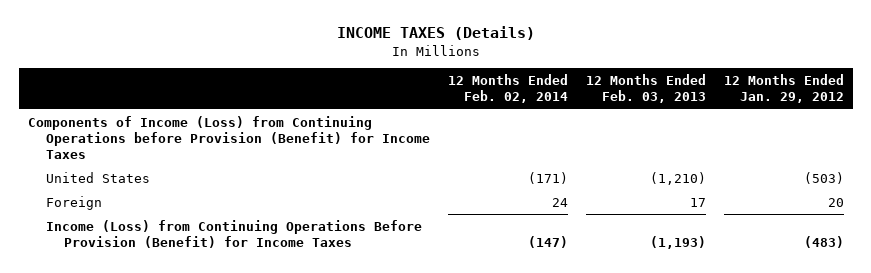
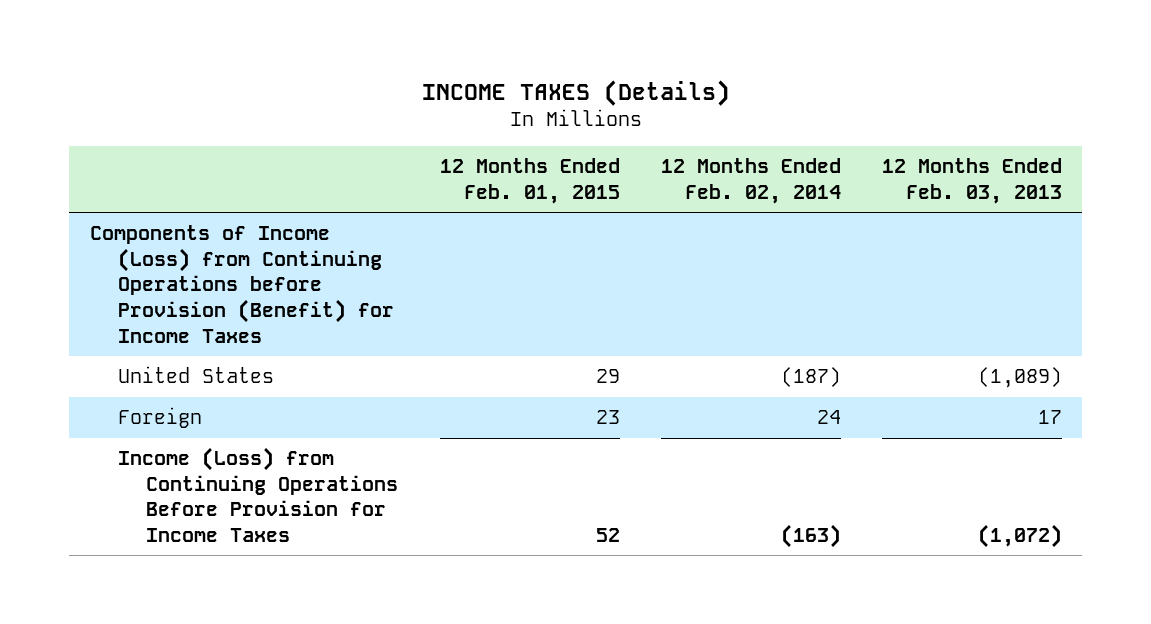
[723,74,844,104] 12 Months Ended Jan. 29, 2012 -> none
none -> [439,158,620,205] 12 Months Ended Feb. 01, 2015
[527,171,568,184] (171) -> [780,367,841,388] (187)
[649,171,706,185] (1,210) -> [977,367,1062,389] (1,089)
[45,219,422,248] Income (Loss) from Continuing Operations Before Provision (Benefit) for Income Taxes -> [118,447,399,543] Income (Loss) from Continuing Operations Before Provision for Income Taxes
[527,235,568,248] (147) -> [780,524,841,549] (163)
[649,235,706,249] (1,193) -> [977,524,1062,549] (1,072)

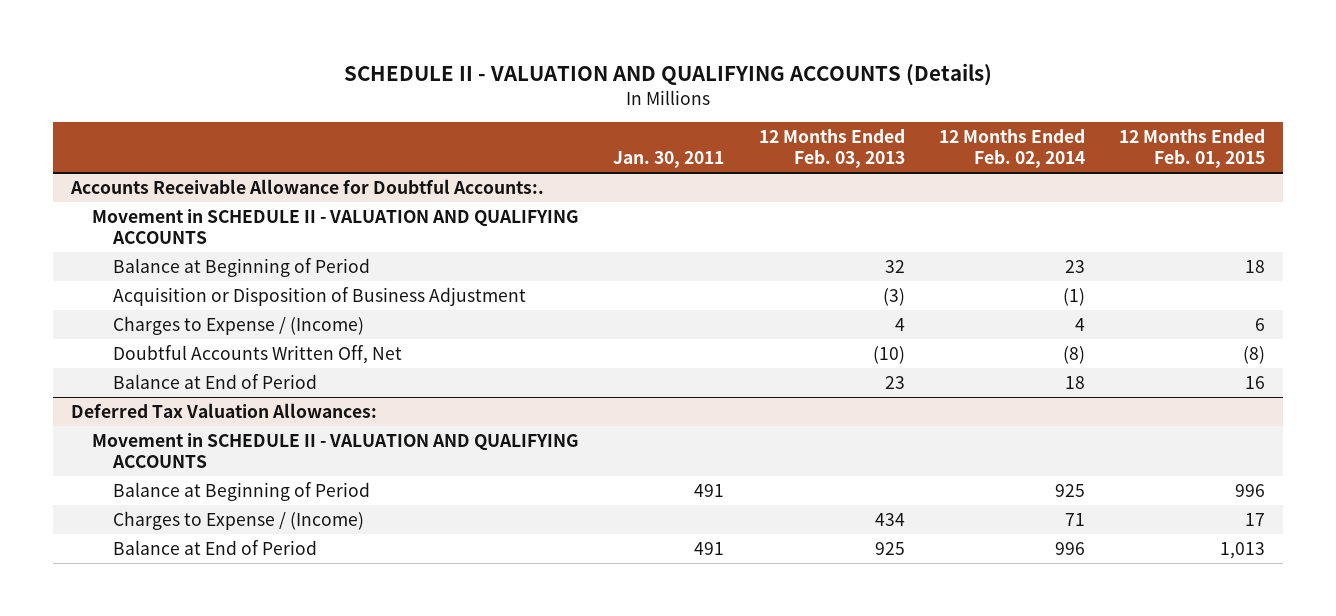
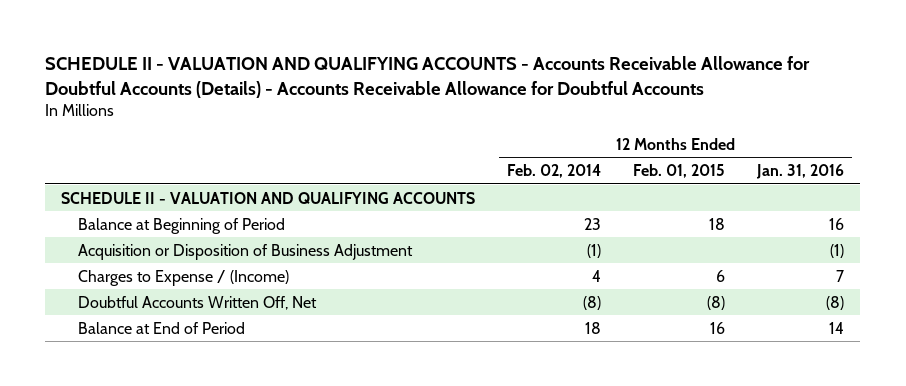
[344,62,993,86] SCHEDULE II - VALUATION AND QUALIFYING ACCOUNTS (Details) -> [45,55,811,98] SCHEDULE II - VALUATION AND QUALIFYING ACCOUNTS - Accounts Receivable Allowance for Doubtful Accounts (Details) - Accounts Receivable Allowance for Doubtful Accounts
[613,150,725,168] Jan. 30, 2011 -> none
[758,129,905,168] 12 Months Ended Feb. 03, 2013 -> none
none -> [756,164,845,180] Jan. 31, 2016
[69,179,544,195] Accounts Receivable Allowance for Doubtful Accounts:. -> none
[91,209,579,244] Movement in SCHEDULE II - VALUATION AND QUALIFYING ACCOUNTS -> [61,191,476,204] SCHEDULE II - VALUATION AND QUALIFYING ACCOUNTS
[70,403,377,419] Deferred Tax Valuation Allowances: -> none
[91,433,579,468] Movement in SCHEDULE II - VALUATION AND QUALIFYING ACCOUNTS -> none
[113,482,371,502] Balance at Beginning of Period -> none
[113,511,365,531] Charges to Expense / (Income) -> none
[113,540,318,556] Balance at End of Period -> none

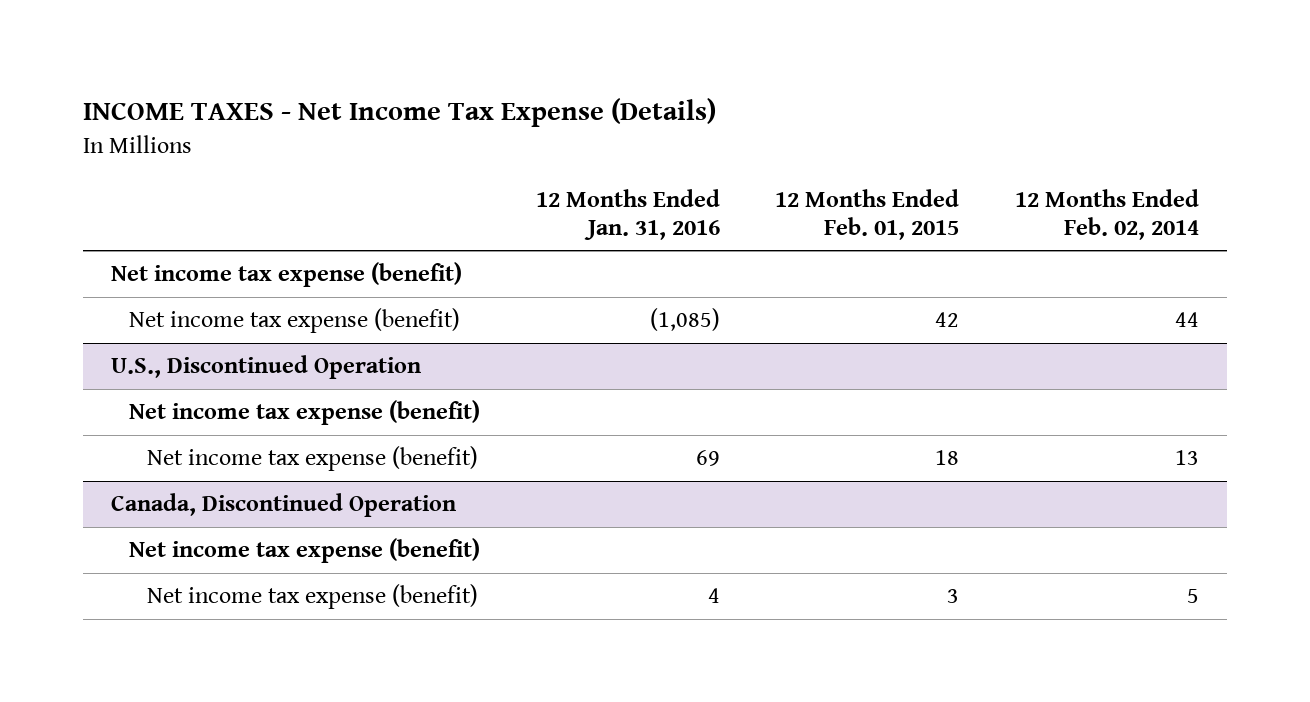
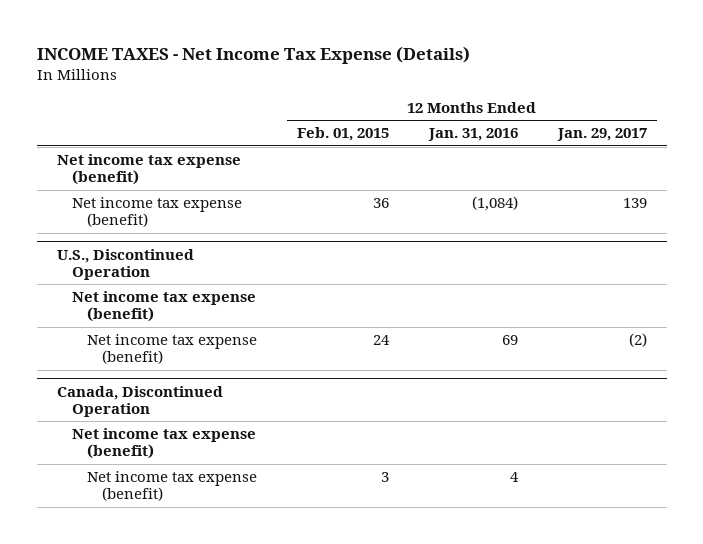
[1015,188,1200,241] 12 Months Ended Feb. 02, 2014 -> none
none -> [556,128,647,142] Jan. 29, 2017
[649,308,720,332] (1,085) -> [471,196,518,212] (1,084)
[935,312,960,328] 42 -> [372,198,389,209] 36
[935,450,960,466] 18 -> [372,335,390,346] 24

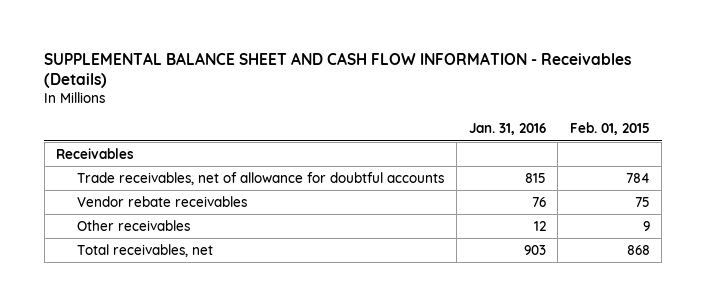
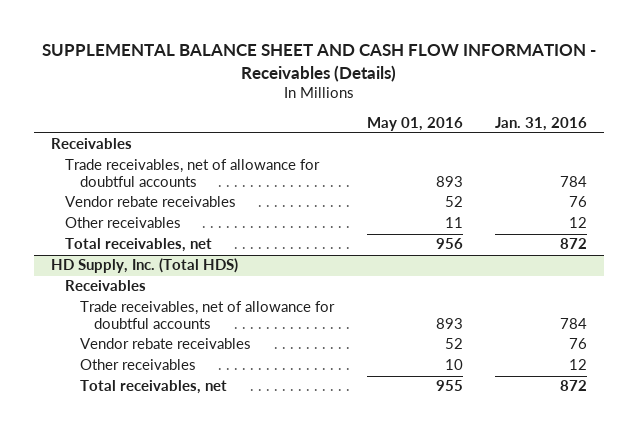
[569,122,650,136] Feb. 01, 2015 -> none
none -> [366,116,463,131] May 01, 2016
[524,172,546,183] 815 -> [560,176,588,188] 784
[523,244,546,255] 903 -> [560,238,588,250] 872
none -> [50,258,238,274] HD Supply, Inc. (Total HDS)
none -> [65,280,147,292] Receivables
none -> [79,301,335,330] Trade receivables, net of allowance for doubtful accounts
none -> [79,338,251,350] Vendor rebate receivables
none -> [79,359,196,371] Other receivables
none -> [79,380,227,395] Total receivables, net

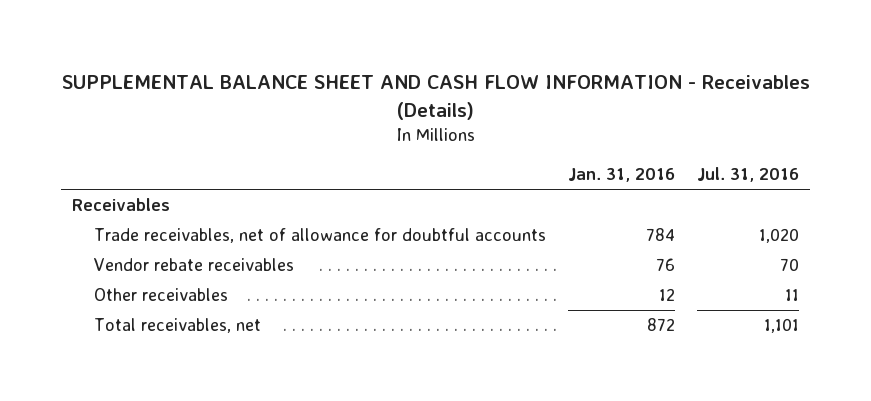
[366,116,463,131] May 01, 2016 -> none
none -> [697,167,800,183] Jul. 31, 2016
[50,258,238,274] HD Supply, Inc. (Total HDS) -> none
[65,280,147,292] Receivables -> none
[79,301,335,330] Trade receivables, net of allowance for doubtful accounts -> none
[79,338,251,350] Vendor rebate receivables -> none
[79,359,196,371] Other receivables -> none
[79,380,227,395] Total receivables, net -> none

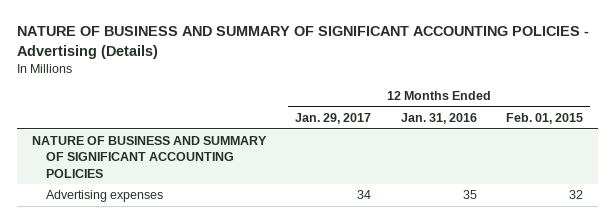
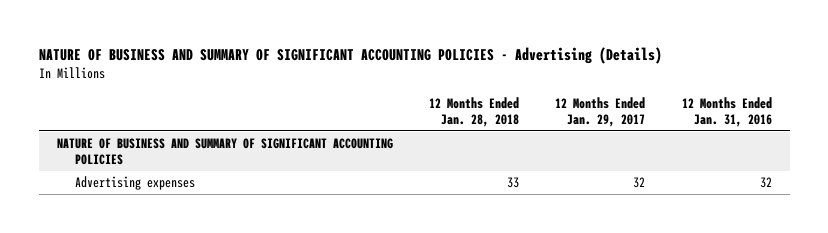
[506,113,584,125] Feb. 01, 2015 -> none
none -> [429,96,520,127] 12 Months Ended Jan. 28, 2018
[357,190,372,200] 34 -> [633,177,646,189] 32
[462,190,477,200] 35 -> [759,177,772,189] 32

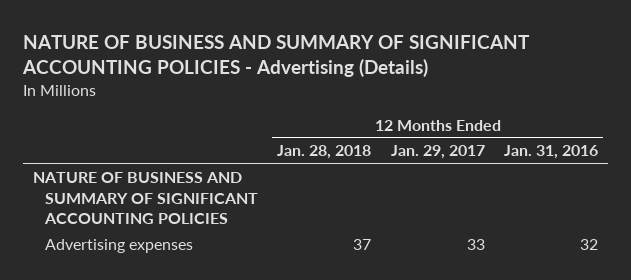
[507,177,520,189] 33 -> [353,238,372,250] 37
[633,177,646,189] 32 -> [466,238,485,250] 33

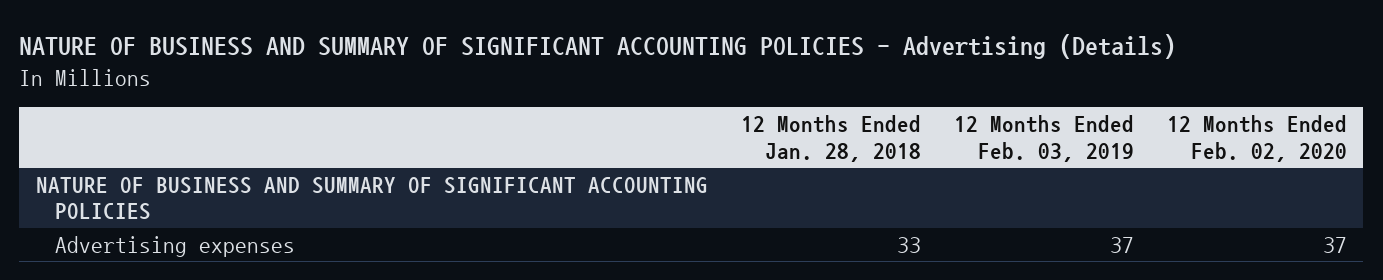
[390,145,485,160] Jan. 29, 2017 -> none
[504,145,599,160] Jan. 31, 2016 -> none
none -> [953,115,1134,162] 12 Months Ended Feb. 03, 2019
none -> [1166,115,1347,162] 12 Months Ended Feb. 02, 2020
[353,238,372,250] 37 -> [896,236,921,253] 33

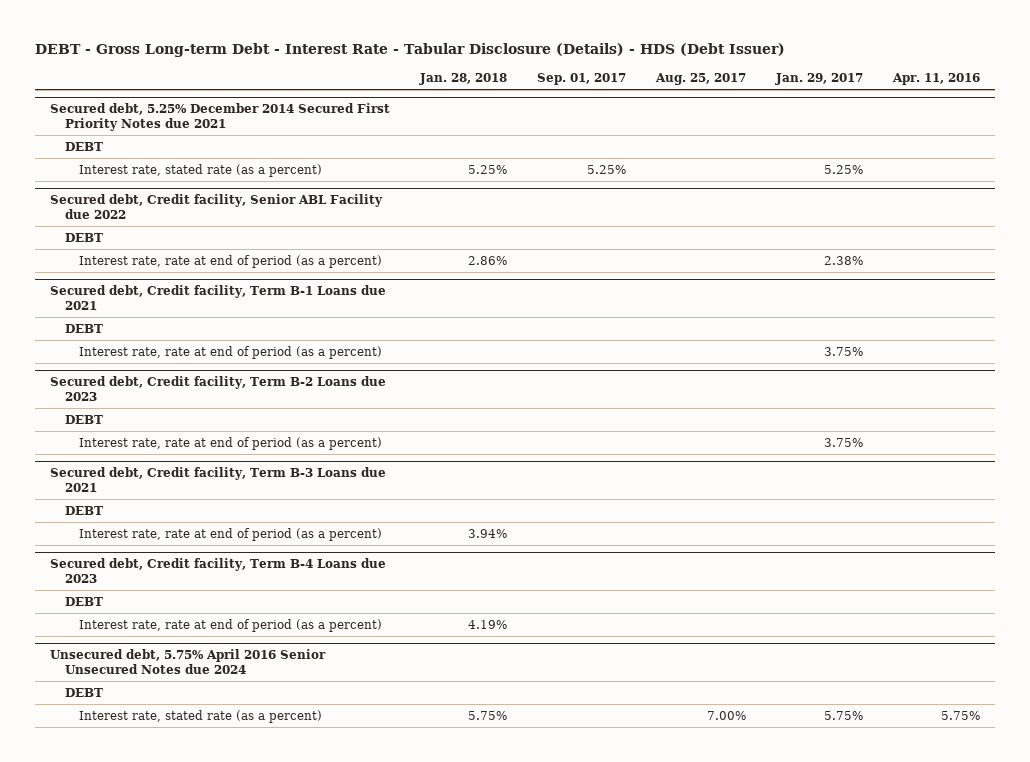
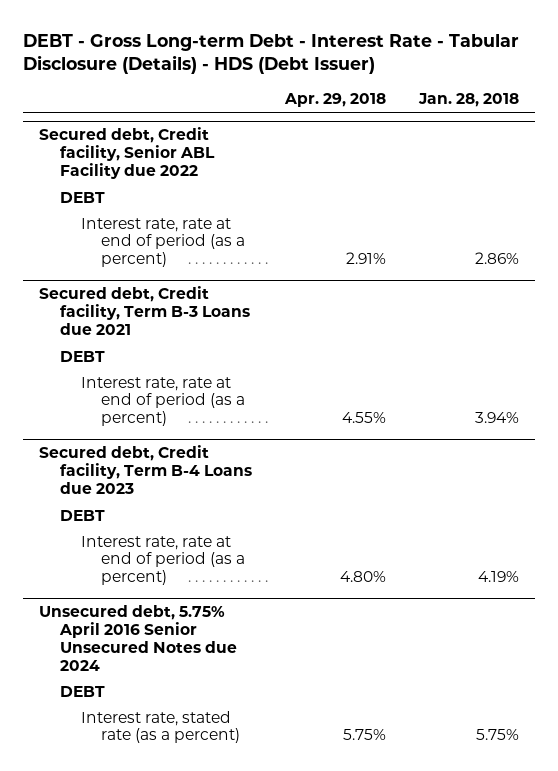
[537,72,627,85] Sep. 01, 2017 -> none
[655,72,747,85] Aug. 25, 2017 -> none
[775,72,864,85] Jan. 29, 2017 -> none
[892,72,981,85] Apr. 11, 2016 -> none
none -> [283,93,386,108] Apr. 29, 2018
[50,103,391,131] Secured debt, 5.25% December 2014 Secured First Priority Notes due 2021 -> none
[64,142,103,152] DEBT -> none
[79,164,323,178] Interest rate, stated rate (as a percent) -> none
[50,285,387,310] Secured debt, Credit facility, Term B-1 Loans due 2021 -> none
[64,324,103,334] DEBT -> none
[79,346,383,360] Interest rate, rate at end of period (as a percent) -> none
[50,376,387,401] Secured debt, Credit facility, Term B-2 Loans due 2023 -> none
[64,415,103,425] DEBT -> none
[79,437,383,451] Interest rate, rate at end of period (as a percent) -> none

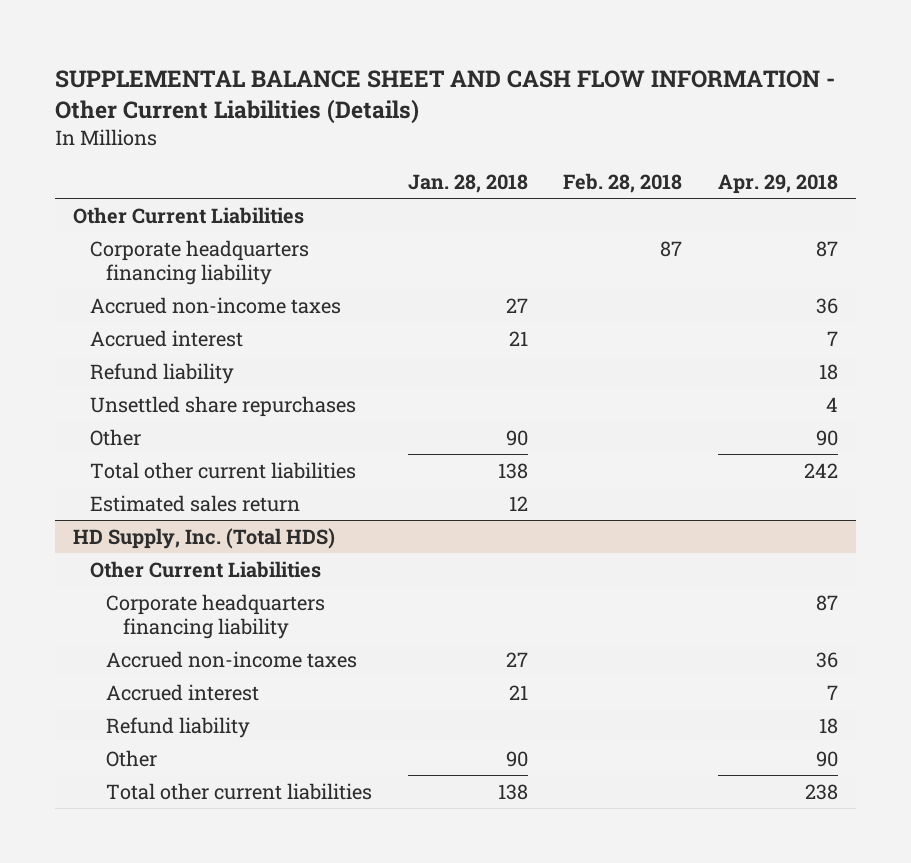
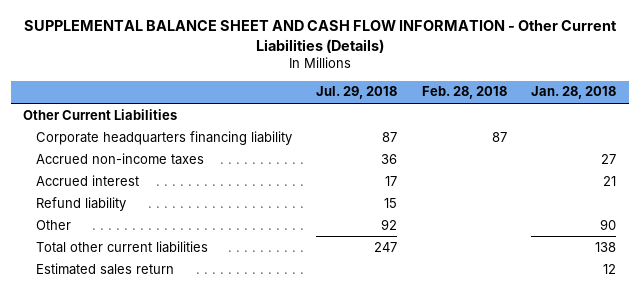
[718,174,839,195] Apr. 29, 2018 -> none
none -> [316,86,398,100] Jul. 29, 2018
[89,395,356,417] Unsettled share repurchases -> none
[73,527,336,549] HD Supply, Inc. (Total HDS) -> none
[89,560,321,578] Other Current Liabilities -> none
[106,593,326,639] Corporate headquarters financing liability -> none
[106,650,358,668] Accrued non-income taxes -> none
[106,683,260,701] Accrued interest -> none
[106,716,251,738] Refund liability -> none
[106,749,158,767] Other -> none
[106,782,373,800] Total other current liabilities -> none

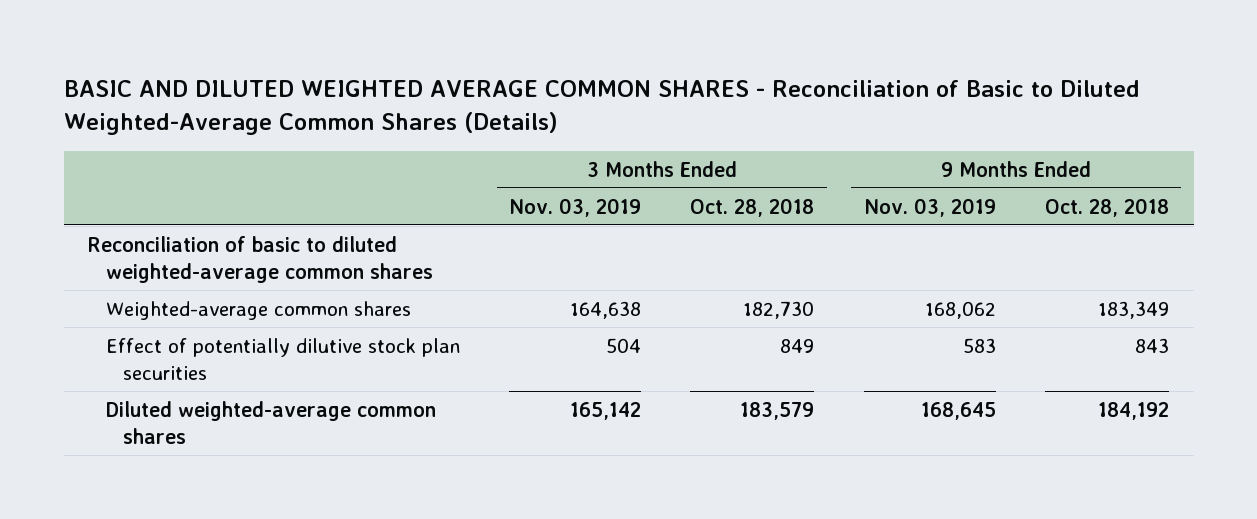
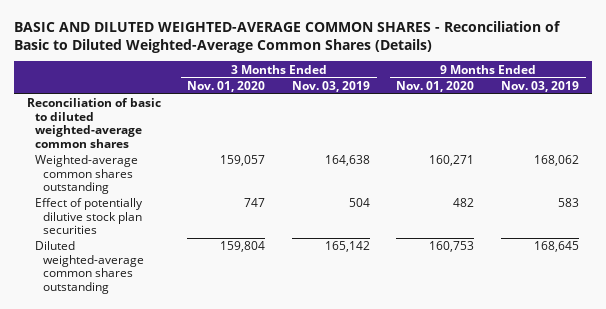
[63,79,1140,135] BASIC AND DILUTED WEIGHTED AVERAGE COMMON SHARES - Reconciliation of Basic to Diluted Weighted-Average Common Shares (Details) -> [13,20,561,53] BASIC AND DILUTED WEIGHTED-AVERAGE COMMON SHARES - Reconciliation of Basic to Diluted Weighted-Average Common Shares (Details)
[690,197,815,217] Oct. 28, 2018 -> none
[1045,197,1170,217] Oct. 28, 2018 -> none
none -> [187,80,266,92] Nov. 01, 2020
none -> [396,80,475,92] Nov. 01, 2020
[105,300,411,320] Weighted-average common shares -> [35,155,139,195] Weighted-average common shares outstanding
[105,400,436,444] Diluted weighted-average common shares -> [35,241,145,294] Diluted weighted-average common shares outstanding

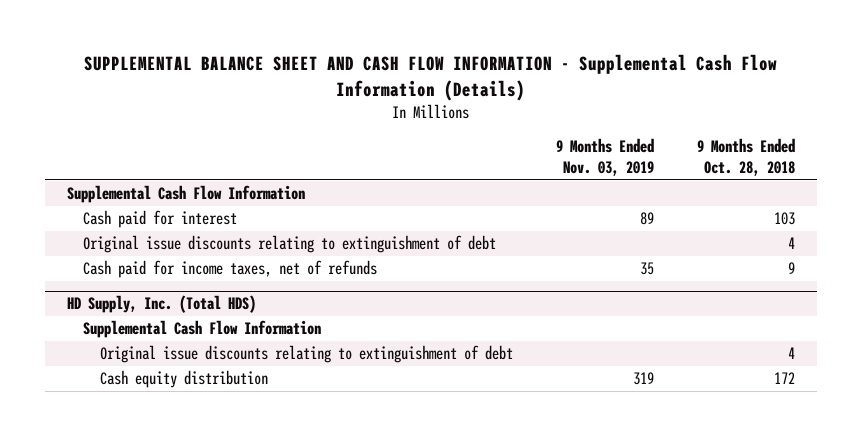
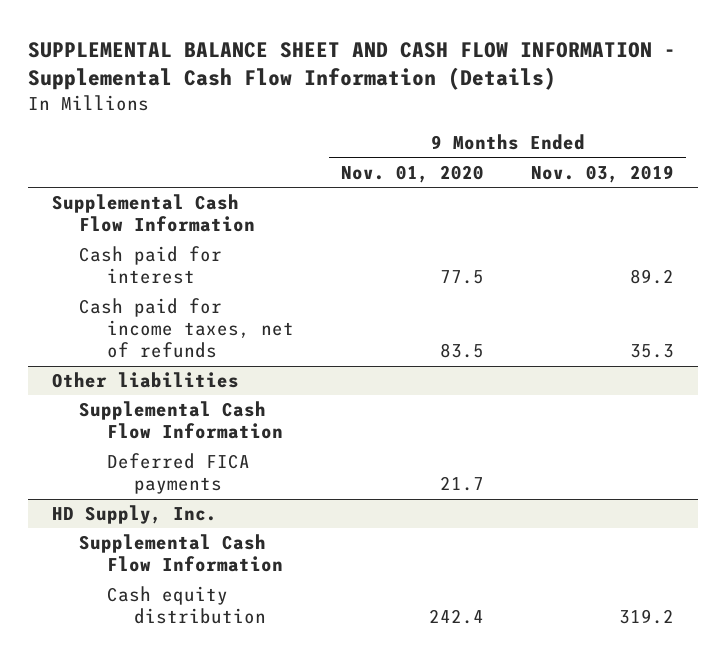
[697,138,796,177] 9 Months Ended Oct. 28, 2018 -> none
none -> [340,164,484,183] Nov. 01, 2020
[83,235,497,254] Original issue discounts relating to extinguishment of debt -> none
[66,295,256,314] HD Supply, Inc. (Total HDS) -> none
[640,212,655,226] 89 -> [630,269,675,285] 89.2
[640,262,655,276] 35 -> [630,344,675,359] 35.3
none -> [51,372,239,389] Other liabilities
[100,345,514,364] Original issue discounts relating to extinguishment of debt -> none
none -> [106,453,250,495] Deferred FICA payments
none -> [51,505,217,525] HD Supply, Inc.
none -> [79,534,283,573] Supplemental Cash Flow Information
[633,372,655,386] 319 -> [619,609,675,625] 319.2

